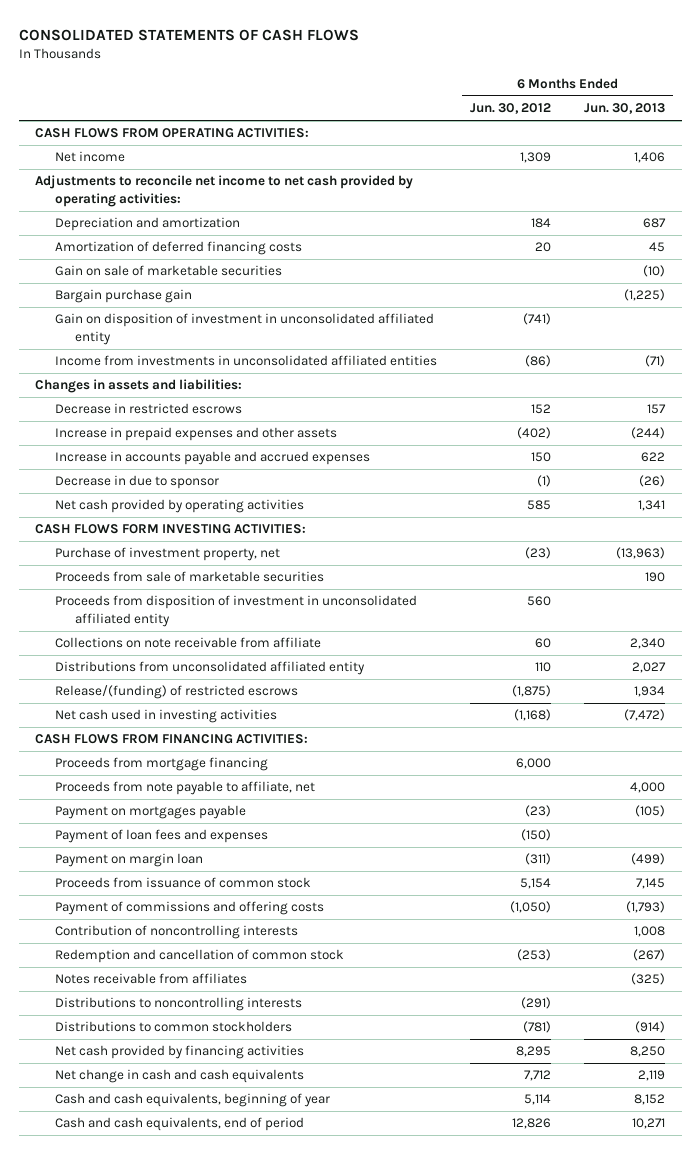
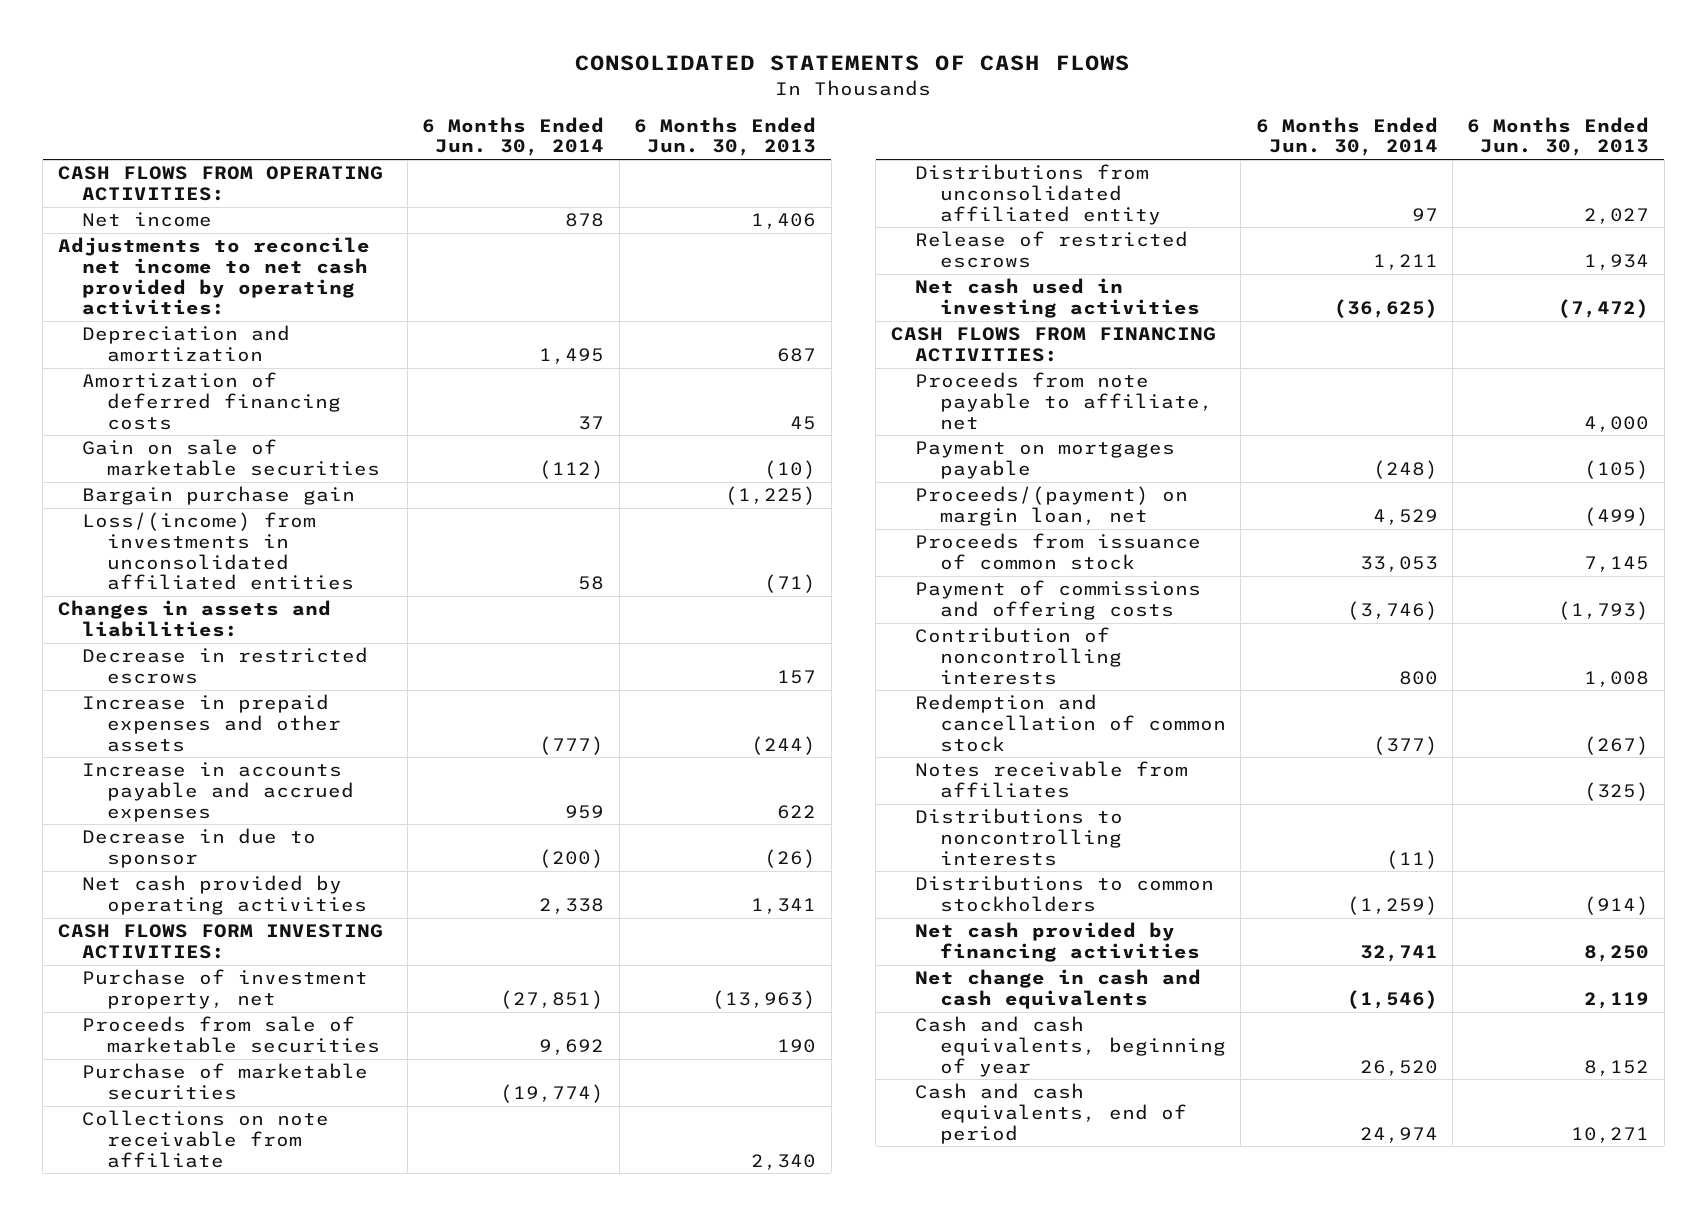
[470,103,552,115] Jun. 30, 2012 -> none
none -> [422,116,605,157] 6 Months Ended Jun. 30, 2014
[55,313,435,345] Gain on disposition of investment in unconsolidated affiliated entity -> none
[55,355,438,367] Income from investments in unconsolidated affiliated entities -> [82,512,354,591] Loss/(income) from investments in unconsolidated affiliated entities
[55,595,418,627] Proceeds from disposition of investment in unconsolidated affiliated entity -> none
none -> [82,1063,369,1100] Purchase of marketable securities
[55,685,299,700] Release/(funding) of restricted escrows -> [915,231,1189,268] Release of restricted escrows
[55,757,269,772] Proceeds from mortgage financing -> none
[55,829,269,844] Payment of loan fees and expenses -> none
[55,853,204,868] Payment on margin loan -> [915,486,1189,526] Proceeds/(payment) on margin loan, net

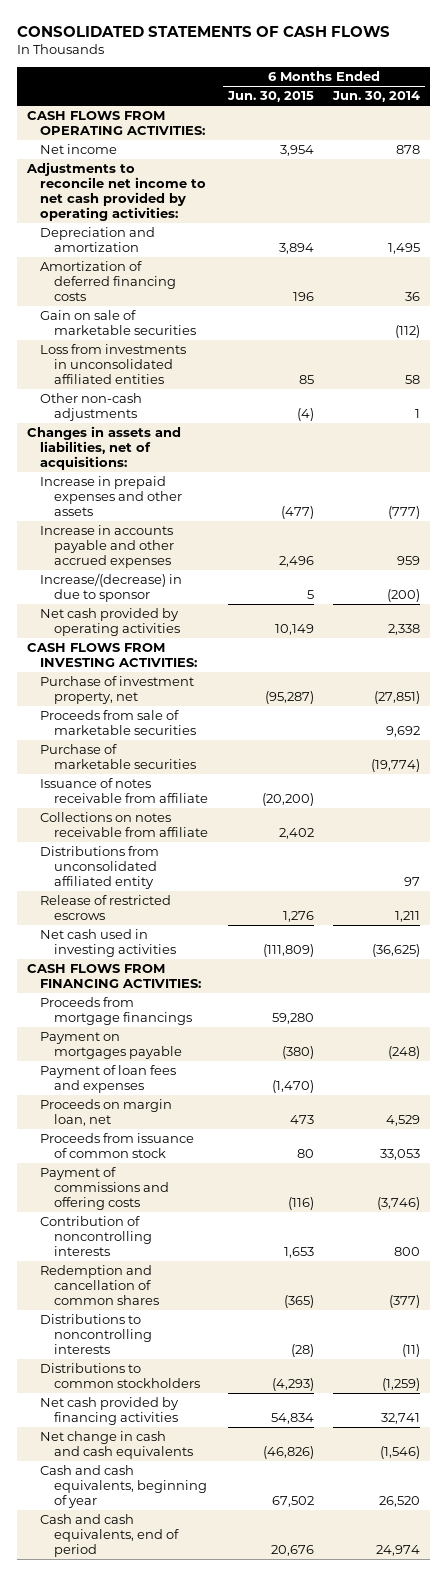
[634,116,817,157] 6 Months Ended Jun. 30, 2013 -> none
none -> [226,91,314,103] Jun. 30, 2015
[578,415,605,430] 37 -> [405,292,421,302] 36
[82,486,356,506] Bargain purchase gain -> none
[82,647,369,684] Decrease in restricted escrows -> none
[82,512,354,591] Loss/(income) from investments in unconsolidated affiliated entities -> [40,343,187,385] Loss from investments in unconsolidated affiliated entities
none -> [40,392,143,422] Other non-cash adjustments
[57,600,331,637] Changes in assets and liabilities: -> [26,425,181,471] Changes in assets and liabilities, net of acquisitions:
[82,762,354,822] Increase in accounts payable and accrued expenses -> [40,524,174,569] Increase in accounts payable and other accrued expenses
[82,828,317,868] Decrease in due to sponsor -> [40,572,183,603] Increase/(decrease) in due to sponsor
[57,924,383,959] CASH FLOWS FORM INVESTING ACTIVITIES: -> [26,642,198,668] CASH FLOWS FROM INVESTING ACTIVITIES:
[82,1110,330,1168] Collections on note receivable from affiliate -> [40,777,208,804] Issuance of notes receivable from affiliate
none -> [40,811,208,838] Collections on notes receivable from affiliate
[915,372,1213,430] Proceeds from note payable to affiliate, net -> none
none -> [40,996,192,1026] Proceeds from mortgage financings
none -> [40,1064,177,1094] Payment of loan fees and expenses
[915,486,1189,526] Proceeds/(payment) on margin loan, net -> [40,1098,173,1127] Proceeds on margin loan, net
[915,761,1189,798] Notes receivable from affiliates -> none
[915,694,1226,752] Redemption and cancellation of common stock -> [40,1264,159,1306] Redemption and cancellation of common shares

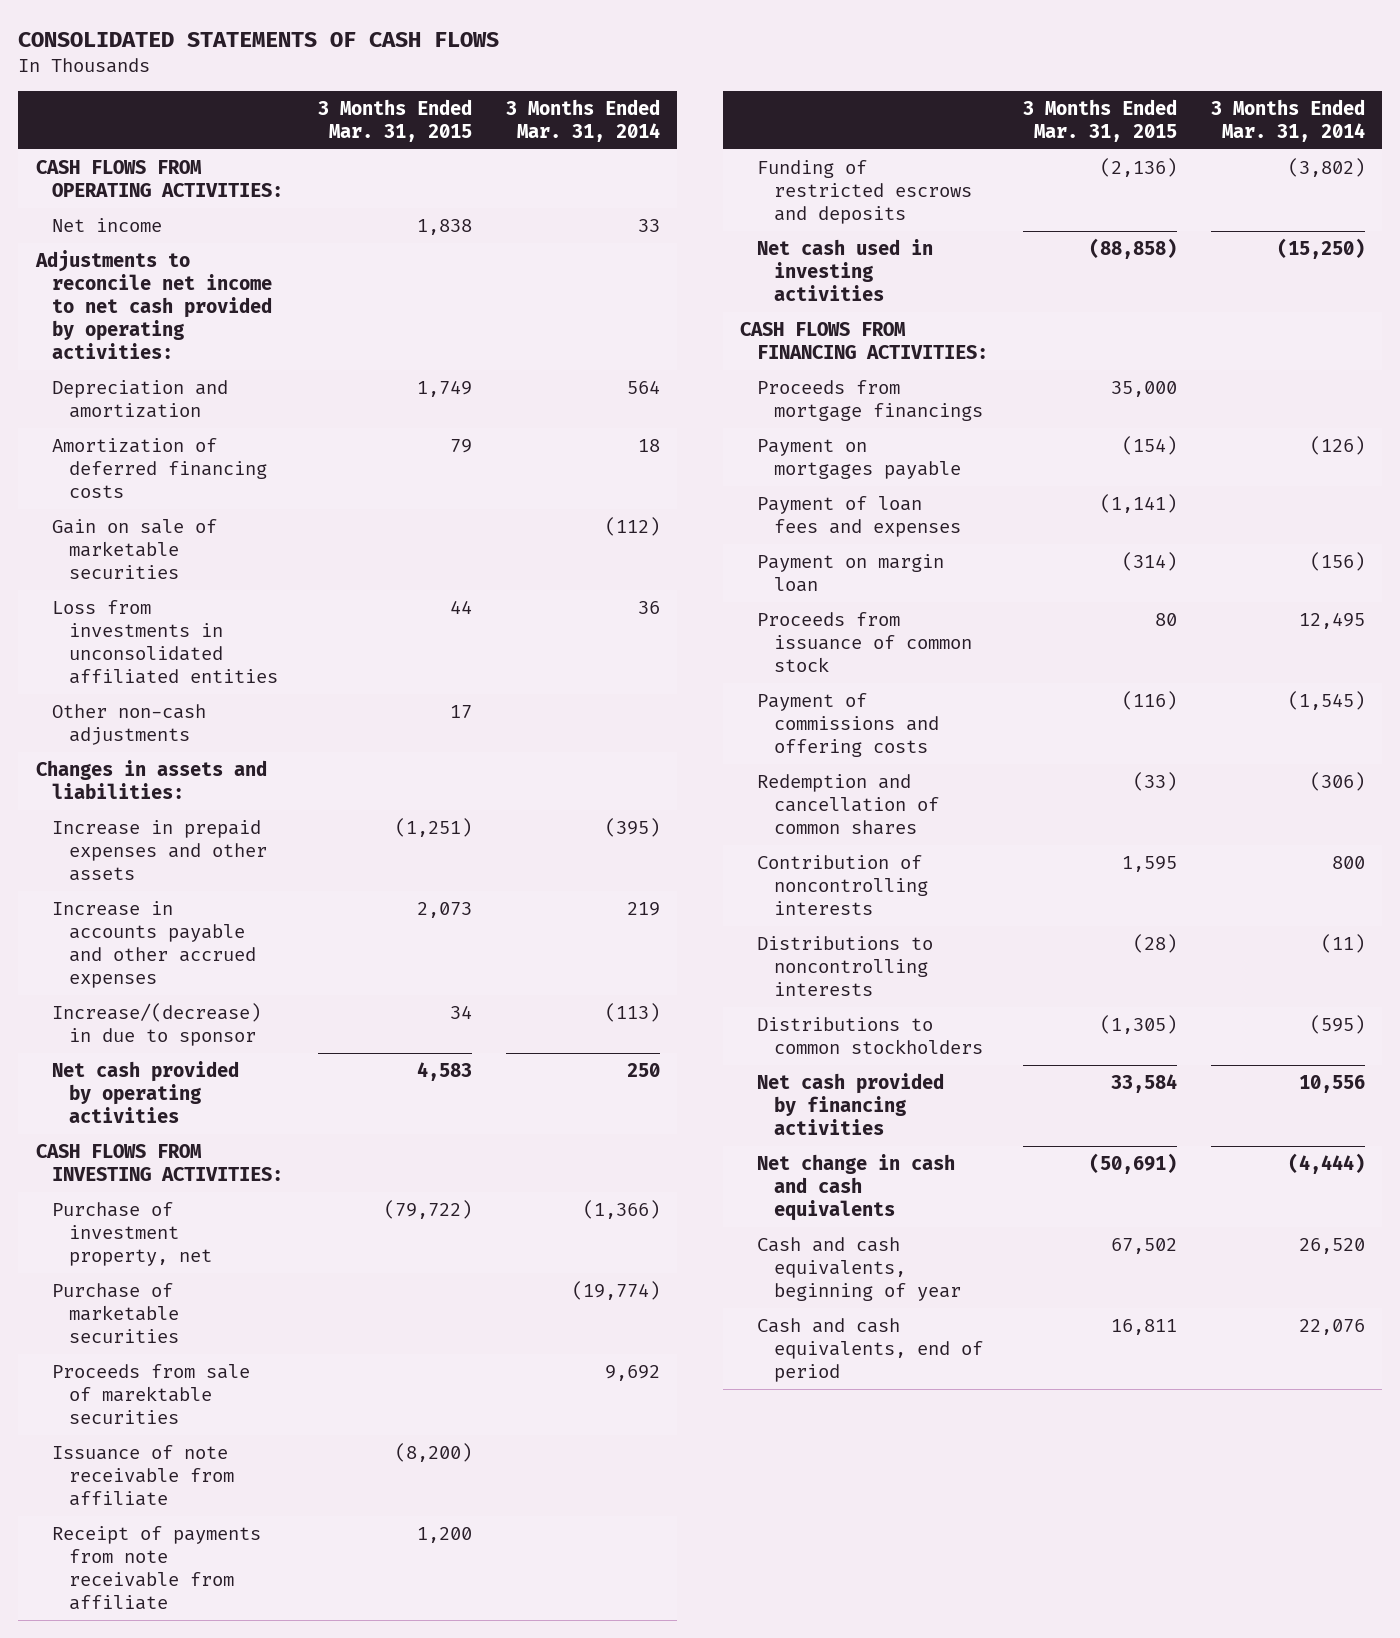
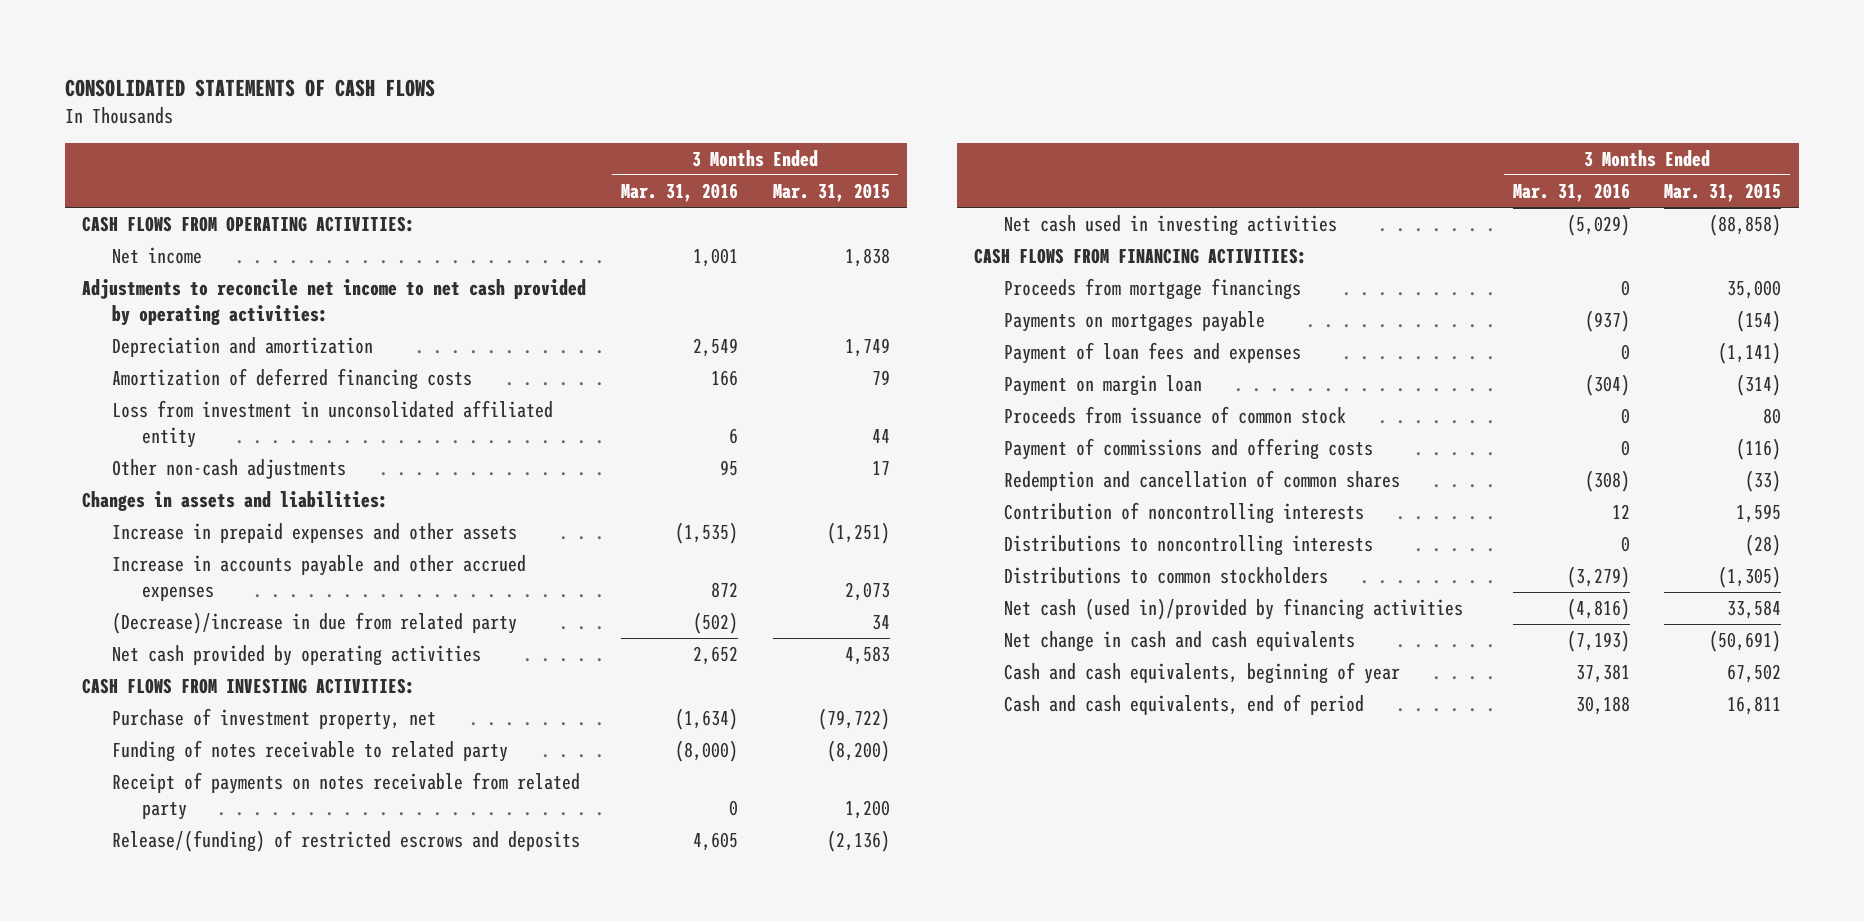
[505,98,660,142] 3 Months Ended Mar. 31, 2014 -> none
none -> [621,183,739,203] Mar. 31, 2016
[52,518,218,580] Gain on sale of marketable securities -> none
[52,599,279,685] Loss from investments in unconsolidated affiliated entities -> [112,400,554,448] Loss from investment in unconsolidated affiliated entity
[52,1002,262,1047] Increase/(decrease) in due to sponsor -> [112,612,518,635] (Decrease)/increase in due from related party
[52,1282,180,1344] Purchase of marketable securities -> none
[52,1363,251,1425] Proceeds from sale of marektable securities -> none
[52,1525,262,1611] Receipt of payments from note receivable from affiliate -> none
none -> [112,740,509,763] Funding of notes receivable to related party
[52,1444,235,1507] Issuance of note receivable from affiliate -> [112,772,581,820] Receipt of payments on notes receivable from related party
[394,1442,472,1462] (8,200) -> [844,799,890,819] 1,200
[757,159,972,225] Funding of restricted escrows and deposits -> [112,830,581,853] Release/(funding) of restricted escrows and deposits
[757,438,961,480] Payment on mortgages payable -> [1003,311,1265,333] Payments on mortgages payable
[757,1072,945,1136] Net cash provided by financing activities -> [1003,598,1463,621] Net cash (used in)/provided by financing activities

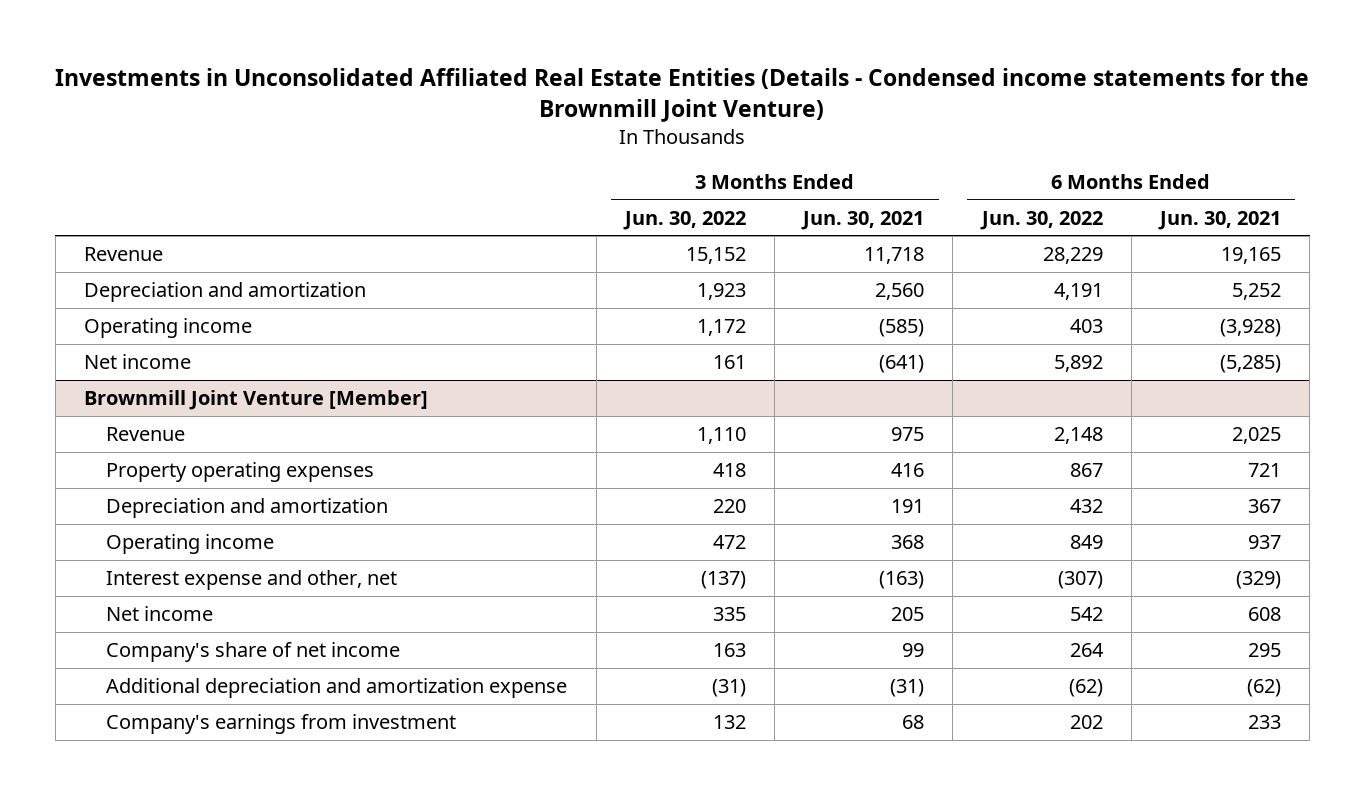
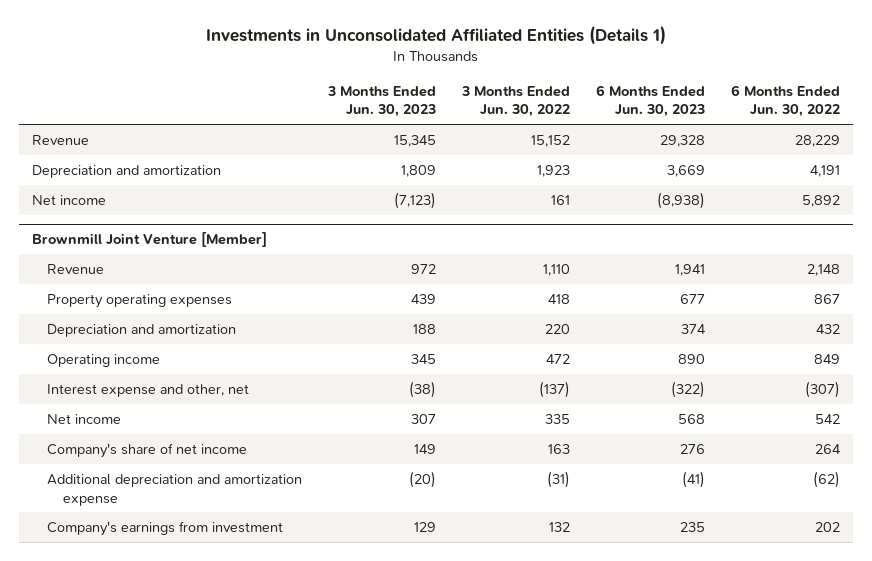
[55,68,1310,123] Investments in Unconsolidated Affiliated Real Estate Entities (Details - Condensed income statements for the Brownmill Joint Venture) -> [205,25,666,46] Investments in Unconsolidated Affiliated Entities (Details 1)
[801,210,925,230] Jun. 30, 2021 -> none
[1157,210,1281,230] Jun. 30, 2021 -> none
none -> [327,85,437,118] 3 Months Ended Jun. 30, 2023
none -> [596,84,706,118] 6 Months Ended Jun. 30, 2023
[83,318,252,339] Operating income -> none

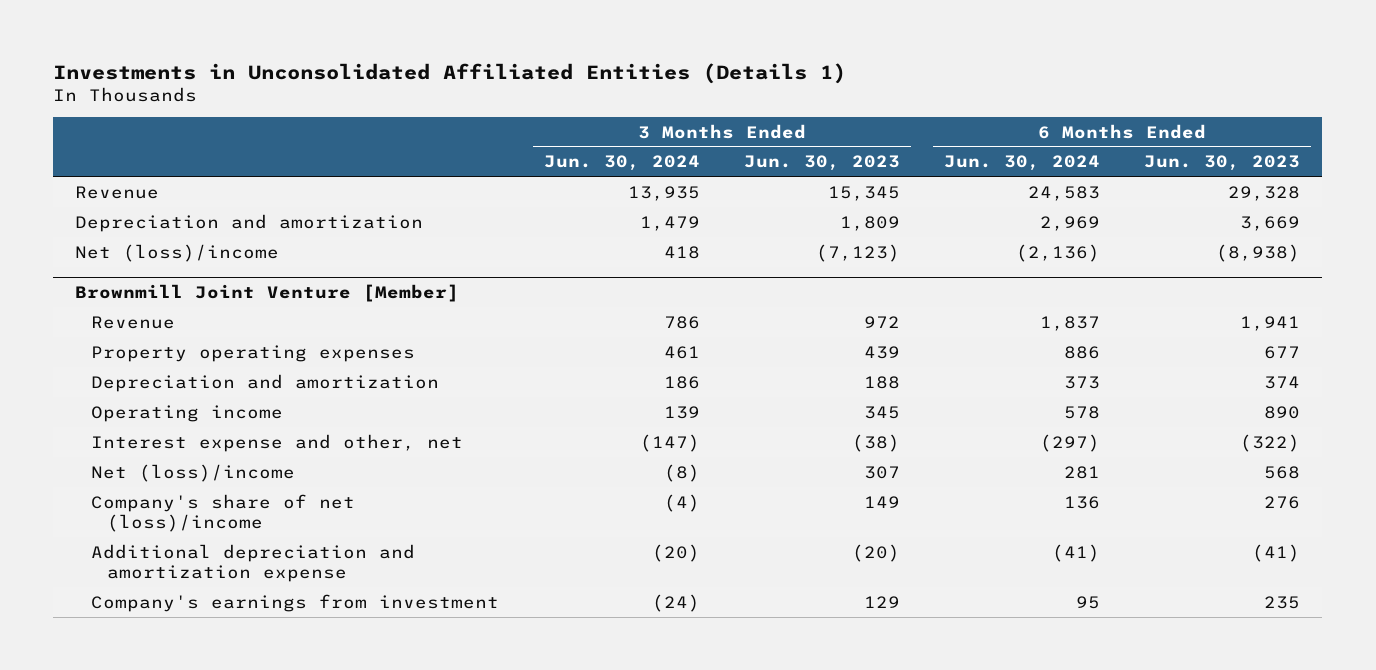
[461,85,571,118] 3 Months Ended Jun. 30, 2022 -> none
[731,84,841,118] 6 Months Ended Jun. 30, 2022 -> none
none -> [543,155,700,172] Jun. 30, 2024
none -> [944,155,1101,172] Jun. 30, 2024
[31,194,106,205] Net income -> [75,243,280,262] Net (loss)/income
[47,413,122,424] Net income -> [91,463,296,482] Net (loss)/income
[47,442,248,458] Company's share of net income -> [91,493,356,533] Company's share of net (loss)/income

